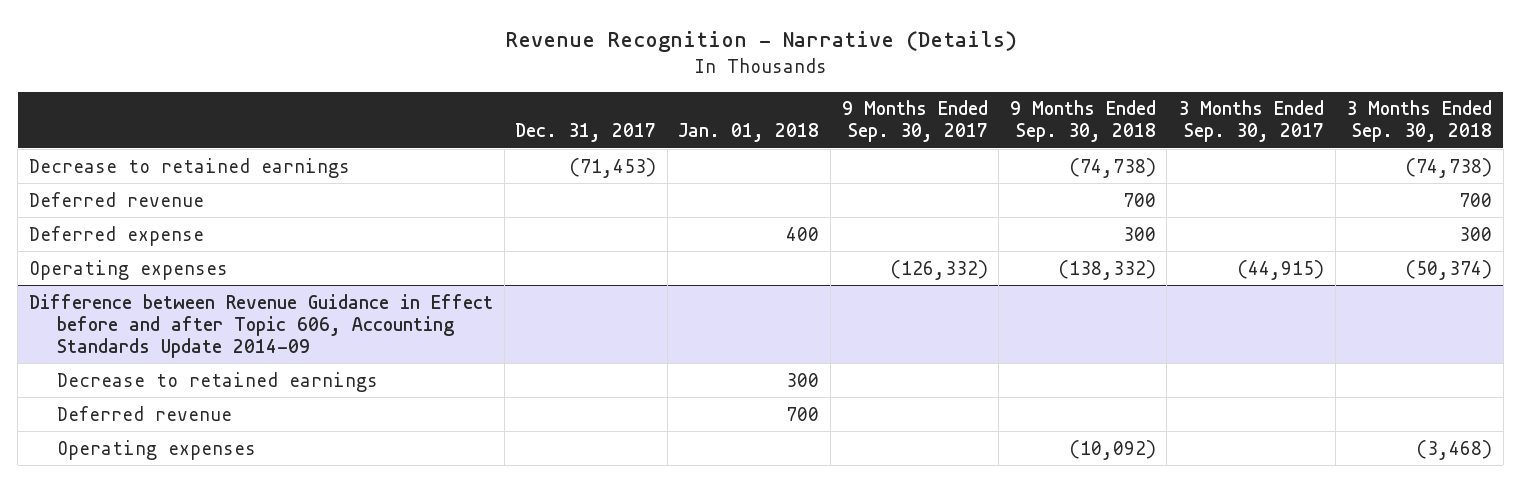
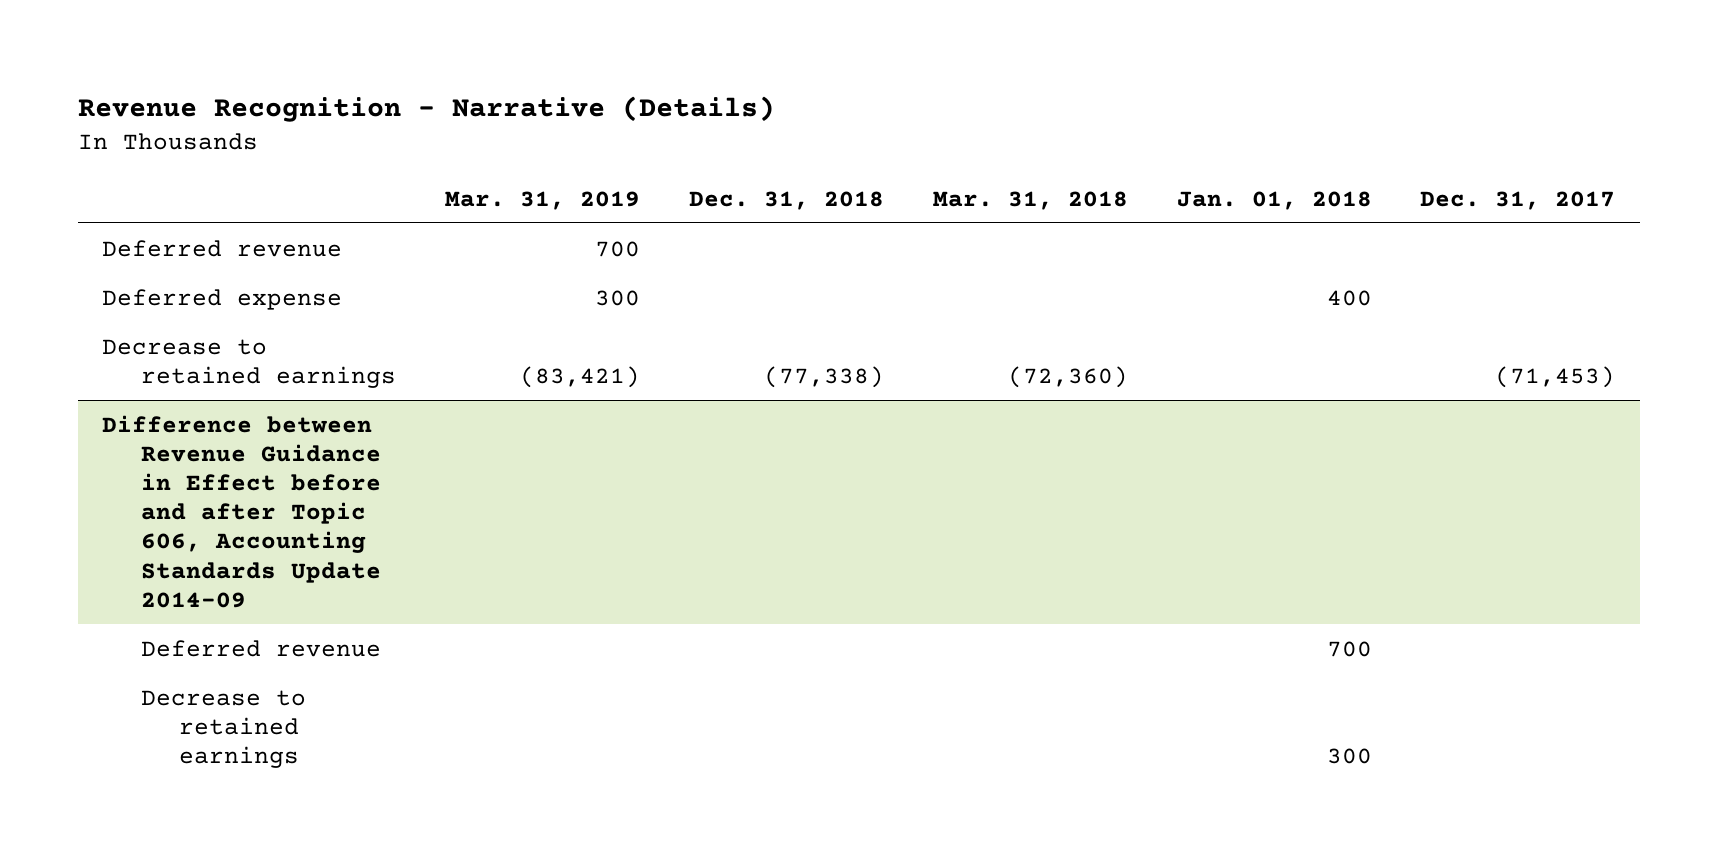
[841,100,988,143] 9 Months Ended Sep. 30, 2017 -> none
[1009,100,1156,143] 9 Months Ended Sep. 30, 2018 -> none
[1177,100,1324,143] 3 Months Ended Sep. 30, 2017 -> none
[1346,100,1493,143] 3 Months Ended Sep. 30, 2018 -> none
none -> [444,190,640,210] Mar. 31, 2019
none -> [688,190,884,210] Dec. 31, 2018
none -> [932,190,1128,210] Mar. 31, 2018
[28,259,228,280] Operating expenses -> none
[28,157,350,178] Decrease to retained earnings -> [102,338,396,388] Decrease to retained earnings
[57,439,257,460] Operating expenses -> none
[57,371,379,392] Decrease to retained earnings -> [140,689,306,768] Decrease to retained earnings

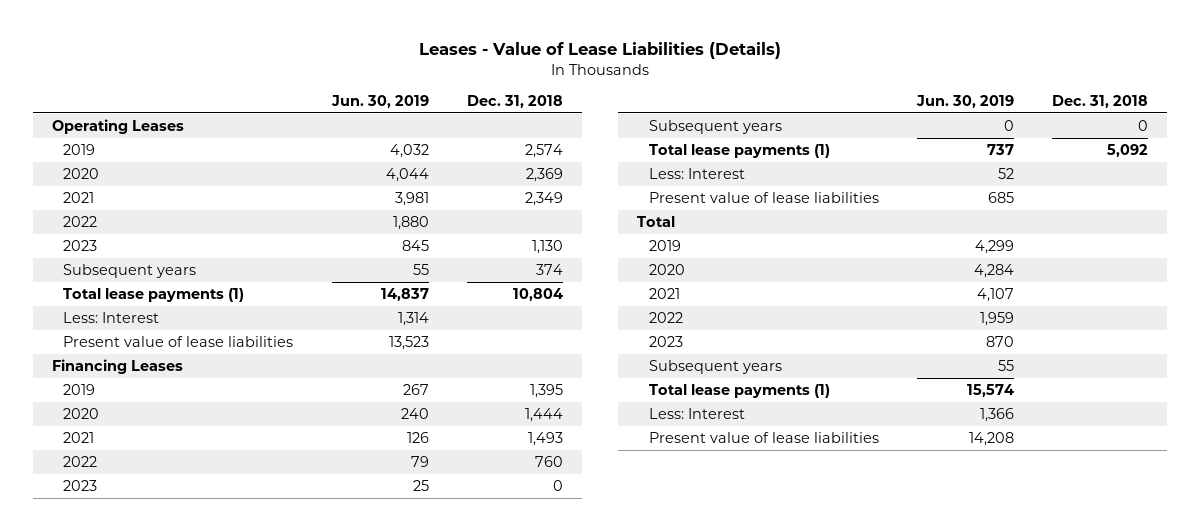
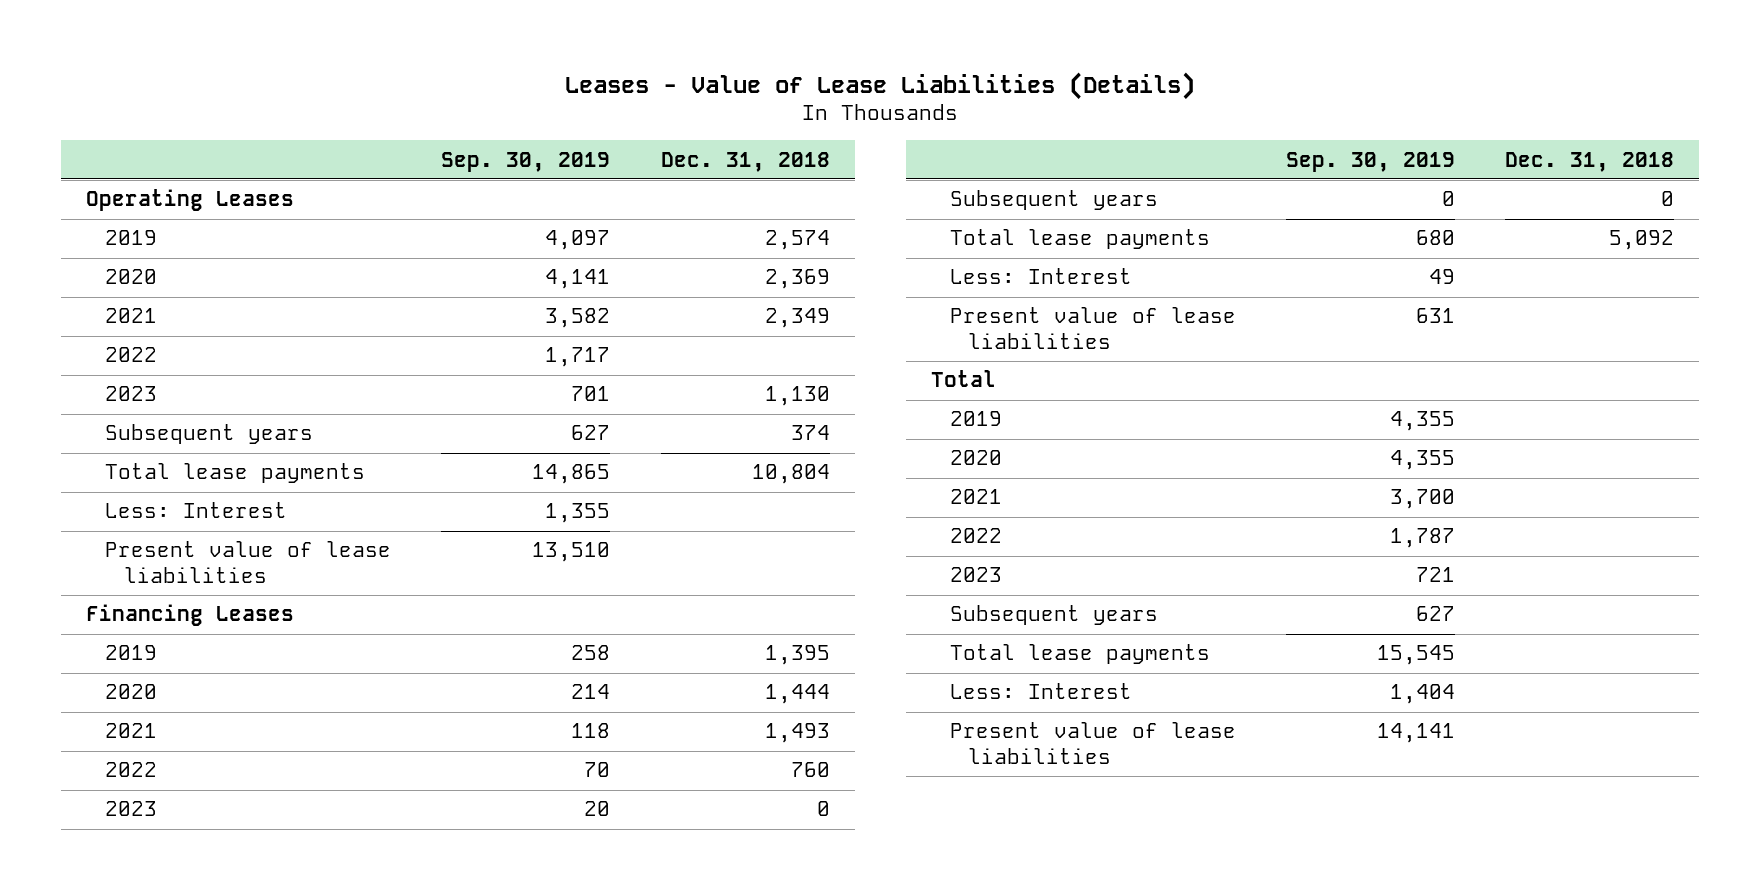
[330,95,429,109] Jun. 30, 2019 -> none
none -> [441,151,611,172] Sep. 30, 2019
[63,287,245,302] Total lease payments (1) -> [105,463,366,484] Total lease payments
[648,143,830,158] Total lease payments (1) -> [949,229,1210,250] Total lease payments
[648,383,830,398] Total lease payments (1) -> [949,644,1210,665] Total lease payments

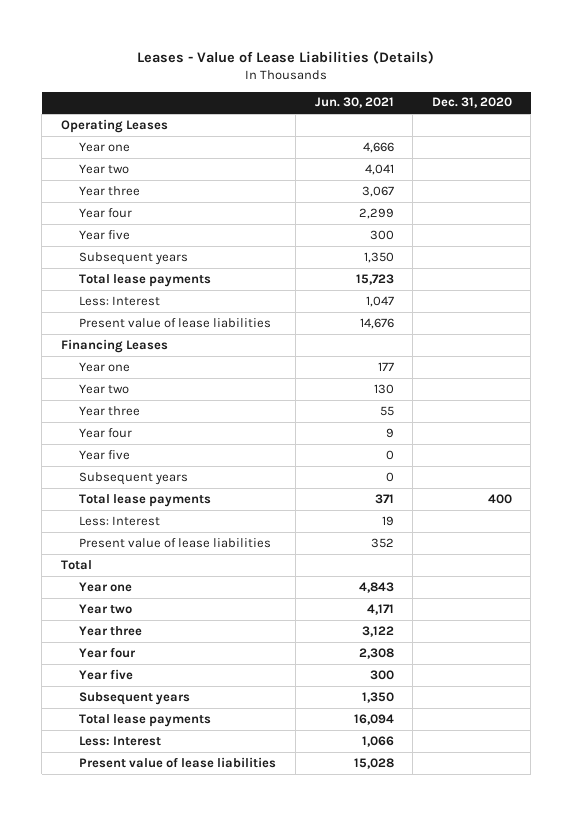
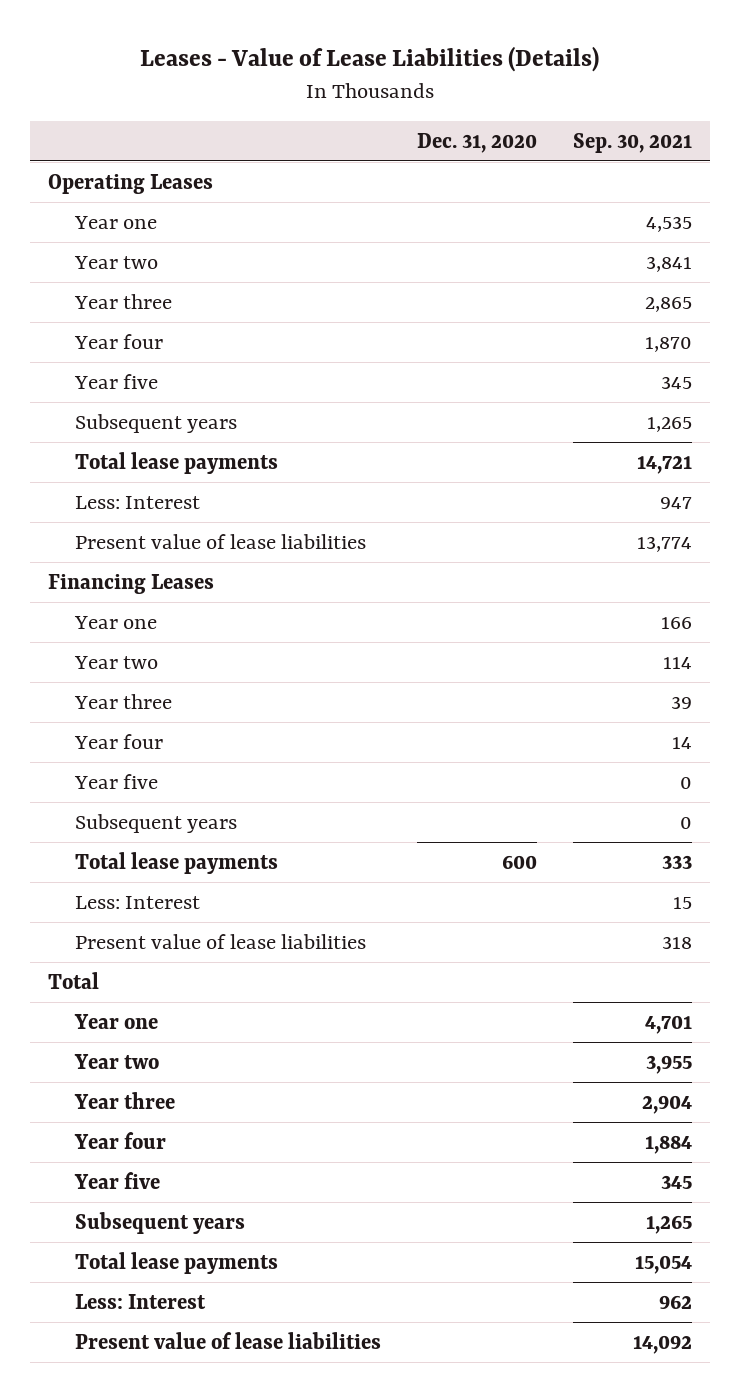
[314,97,394,109] Jun. 30, 2021 -> none
none -> [573,132,693,153] Sep. 30, 2021
[487,493,512,504] 400 -> [502,854,538,869] 600

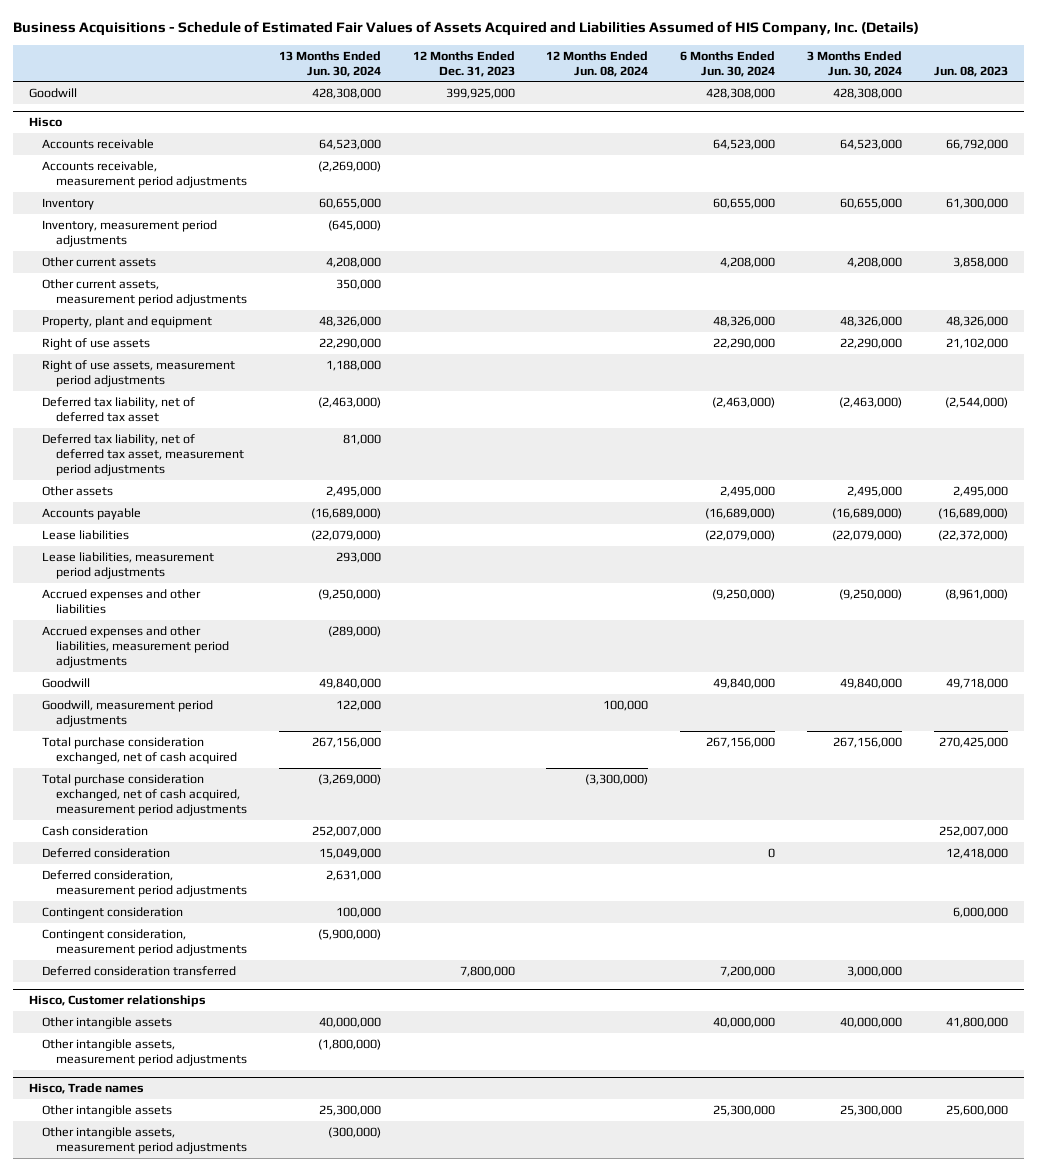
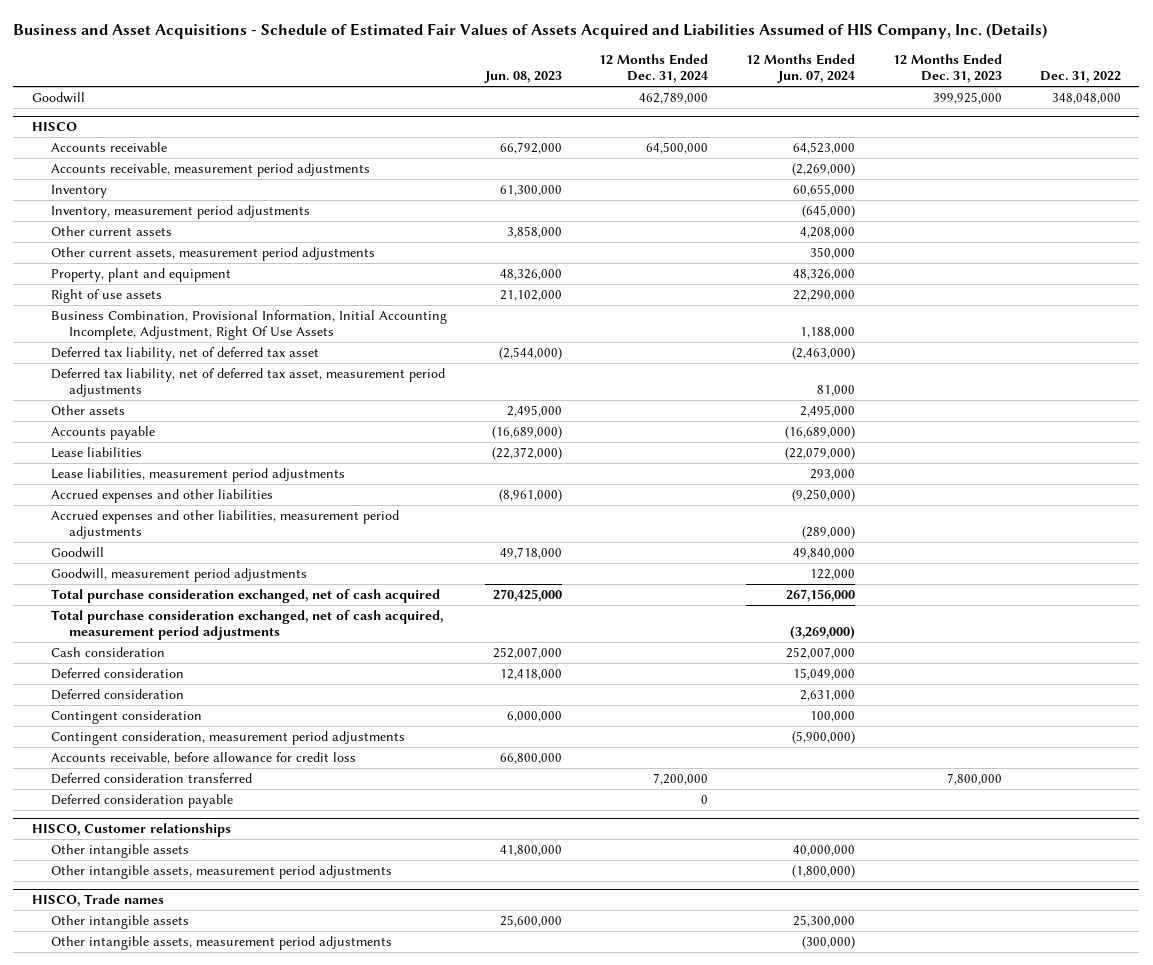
[12,21,919,37] Business Acquisitions - Schedule of Estimated Fair Values of Assets Acquired and Liabilities Assumed of HIS Company, Inc. (Details) -> [13,22,1048,39] Business and Asset Acquisitions - Schedule of Estimated Fair Values of Assets Acquired and Liabilities Assumed of HIS Company, Inc. (Details)
[278,50,381,77] 13 Months Ended Jun. 30, 2024 -> none
[546,50,649,77] 12 Months Ended Jun. 08, 2024 -> none
[680,50,776,77] 6 Months Ended Jun. 30, 2024 -> none
[807,50,903,77] 3 Months Ended Jun. 30, 2024 -> none
none -> [599,53,709,84] 12 Months Ended Dec. 31, 2024
none -> [746,53,856,84] 12 Months Ended Jun. 07, 2024
none -> [1039,71,1121,84] Dec. 31, 2022
[28,117,62,128] Hisco -> [32,122,78,132] HISCO
[42,360,236,387] Right of use assets, measurement period adjustments -> [50,309,447,341] Business Combination, Provisional Information, Initial Accounting Incomplete, Adjustment, Right Of Use Assets
[42,870,247,897] Deferred consideration, measurement period adjustments -> [50,688,184,700] Deferred consideration
none -> [50,751,356,764] Accounts receivable, before allowance for credit loss
none -> [50,793,233,808] Deferred consideration payable
[28,995,206,1008] Hisco, Customer relationships -> [32,823,232,838] HISCO, Customer relationships
[28,1083,144,1095] Hisco, Trade names -> [32,894,165,908] HISCO, Trade names

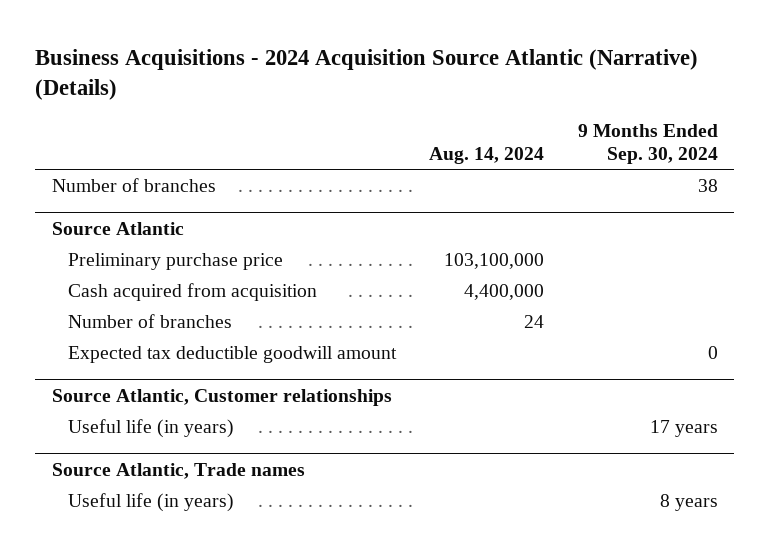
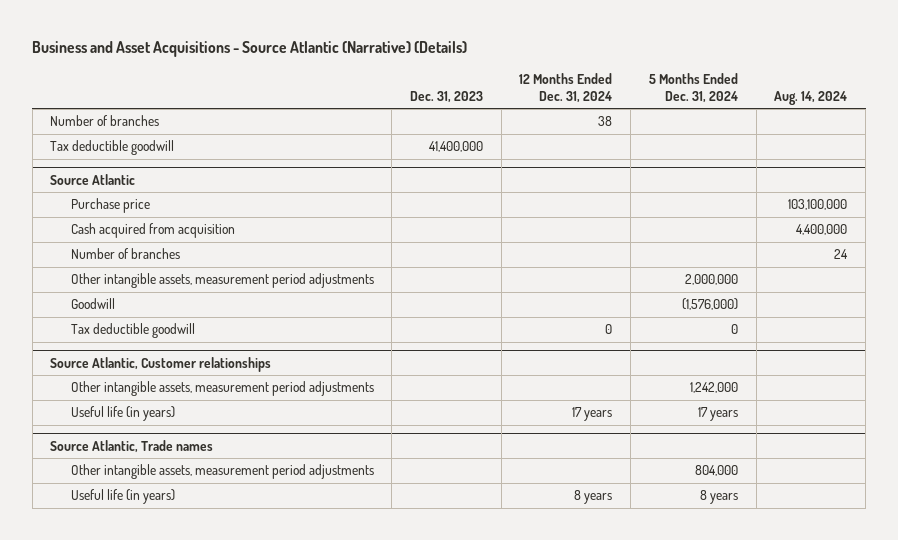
[35,49,699,101] Business Acquisitions - 2024 Acquisition Source Atlantic (Narrative) (Details) -> [32,41,468,58] Business and Asset Acquisitions - Source Atlantic (Narrative) (Details)
[577,123,718,165] 9 Months Ended Sep. 30, 2024 -> none
none -> [409,90,483,103] Dec. 31, 2023
none -> [519,72,613,103] 12 Months Ended Dec. 31, 2024
none -> [648,72,738,103] 5 Months Ended Dec. 31, 2024
none -> [50,140,175,156] Tax deductible goodwill
[68,252,284,270] Preliminary purchase price -> [70,198,150,214] Purchase price
none -> [70,273,374,289] Other intangible assets, measurement period adjustments
none -> [70,298,115,310] Goodwill
[68,345,398,363] Expected tax deductible goodwill amount -> [70,323,195,339] Tax deductible goodwill
none -> [70,381,374,397] Other intangible assets, measurement period adjustments
none -> [70,464,374,480] Other intangible assets, measurement period adjustments

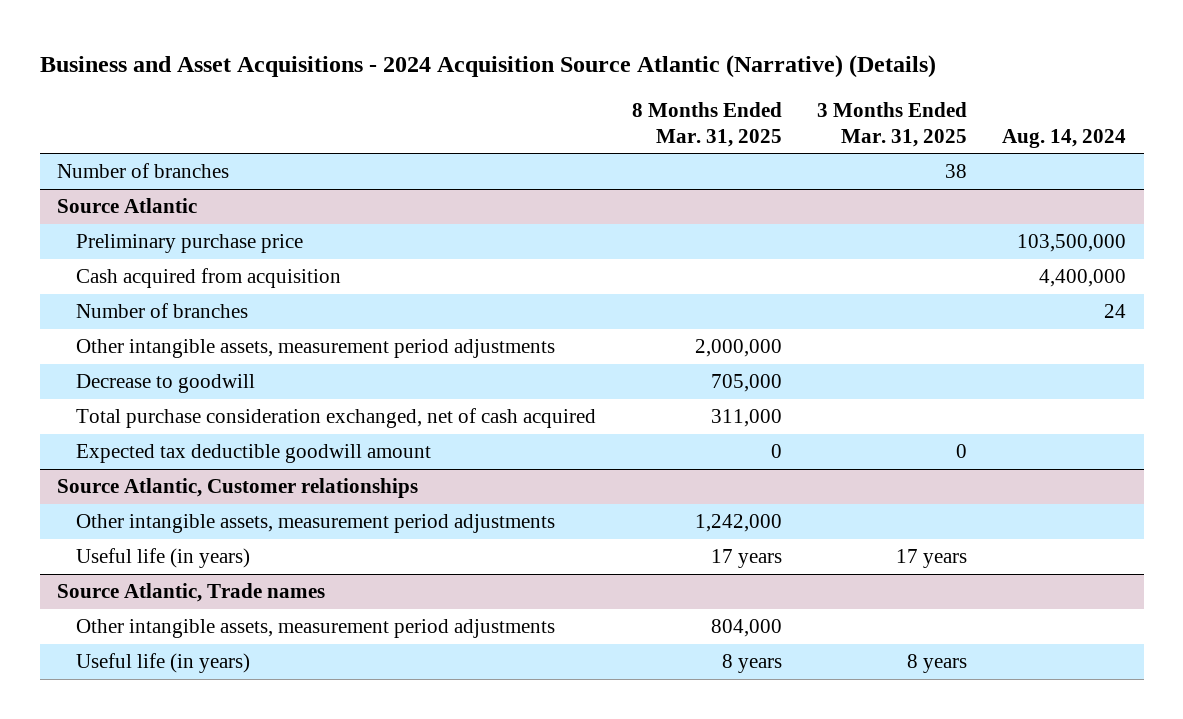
[32,41,468,58] Business and Asset Acquisitions - Source Atlantic (Narrative) (Details) -> [39,54,936,78] Business and Asset Acquisitions - 2024 Acquisition Source Atlantic (Narrative) (Details)
[409,90,483,103] Dec. 31, 2023 -> none
[519,72,613,103] 12 Months Ended Dec. 31, 2024 -> none
[648,72,738,103] 5 Months Ended Dec. 31, 2024 -> none
none -> [631,101,782,147] 8 Months Ended Mar. 31, 2025
none -> [816,101,967,147] 3 Months Ended Mar. 31, 2025
[50,140,175,156] Tax deductible goodwill -> none
[70,198,150,214] Purchase price -> [76,234,304,254] Preliminary purchase price
[788,199,848,211] 103,100,000 -> [1017,234,1127,253] 103,500,000
[70,298,115,310] Goodwill -> [76,374,256,394] Decrease to goodwill
none -> [76,408,597,429] Total purchase consideration exchanged, net of cash acquired
[70,323,195,339] Tax deductible goodwill -> [76,444,432,464] Expected tax deductible goodwill amount

